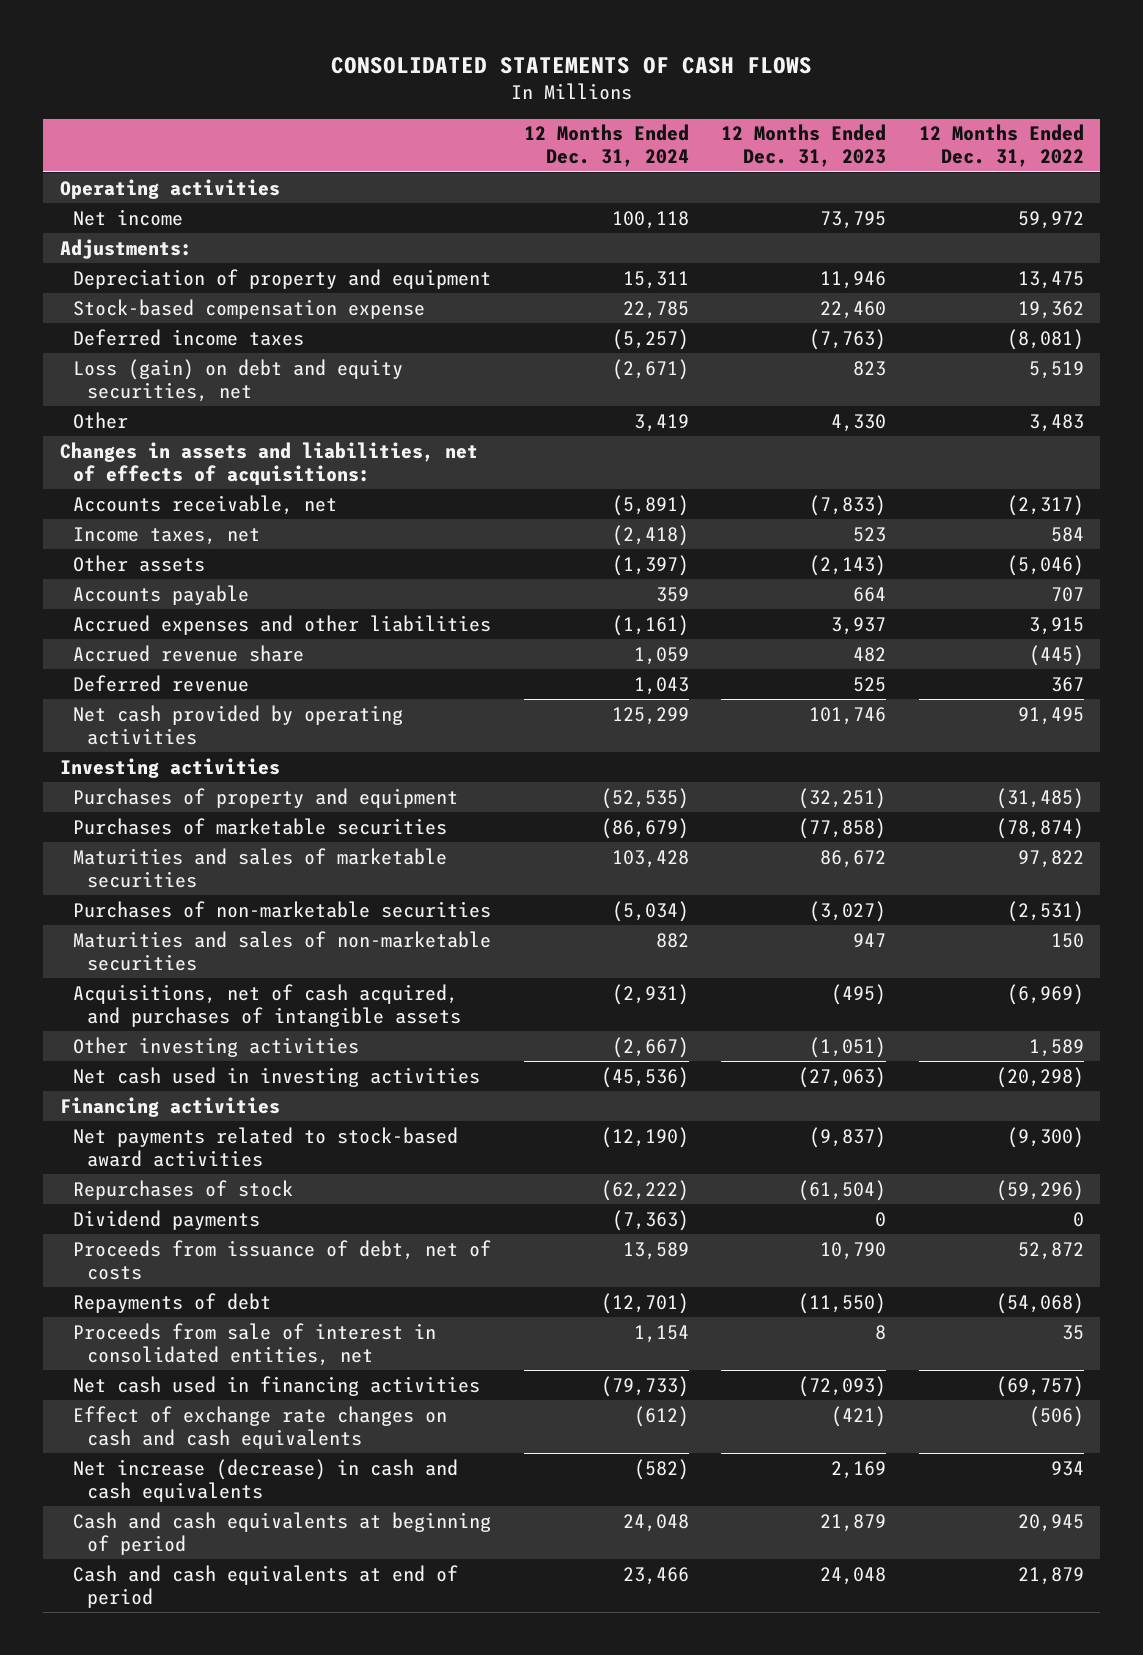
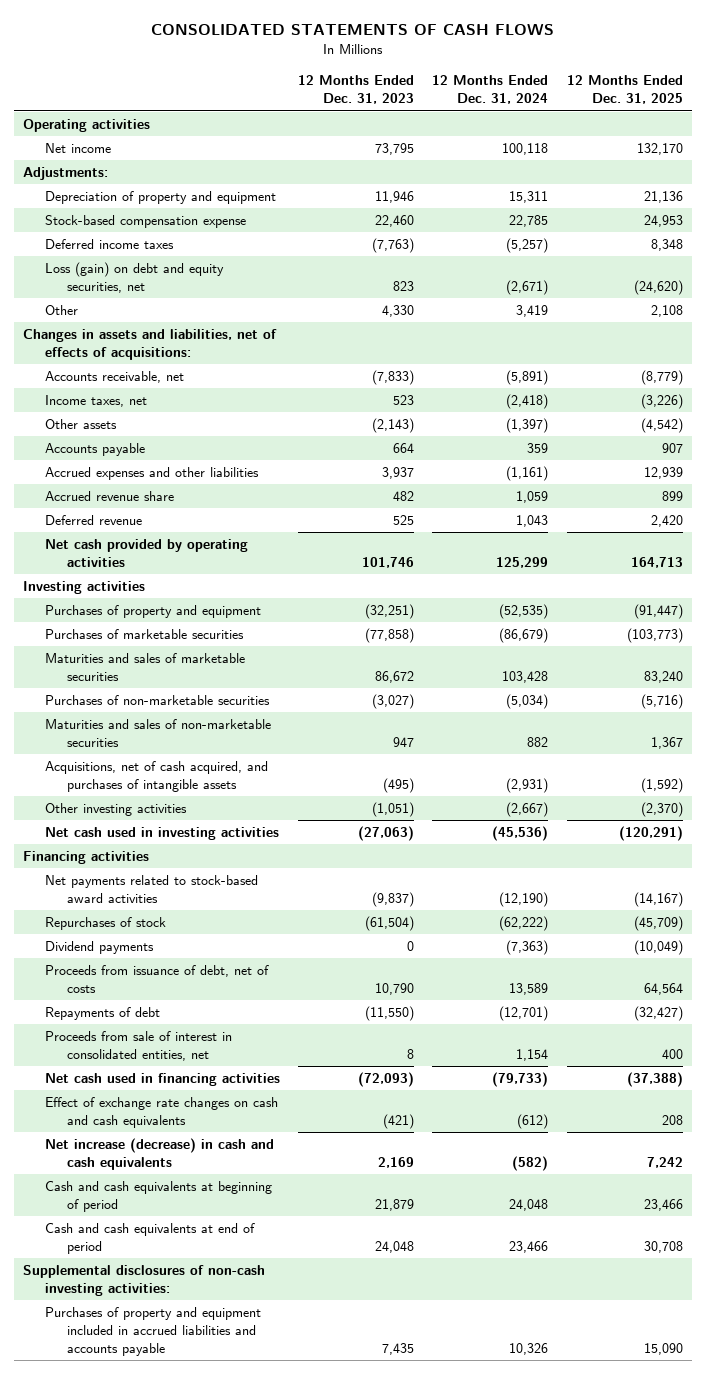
[918,124,1084,168] 12 Months Ended Dec. 31, 2022 -> none
none -> [566,75,683,105] 12 Months Ended Dec. 31, 2025
none -> [22,1265,265,1297] Supplemental disclosures of non-cash investing activities:
none -> [44,1307,261,1356] Purchases of property and equipment included in accrued liabilities and accounts payable

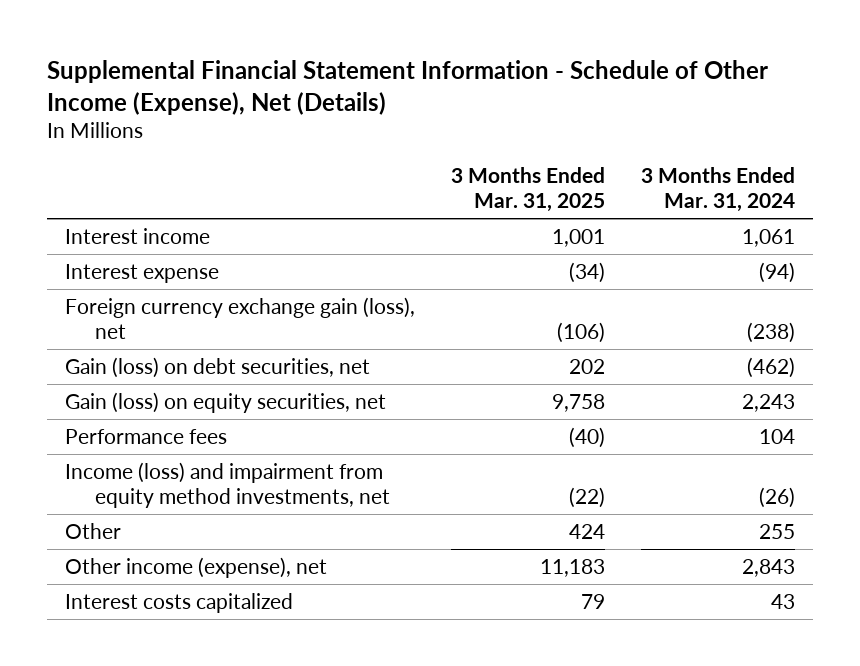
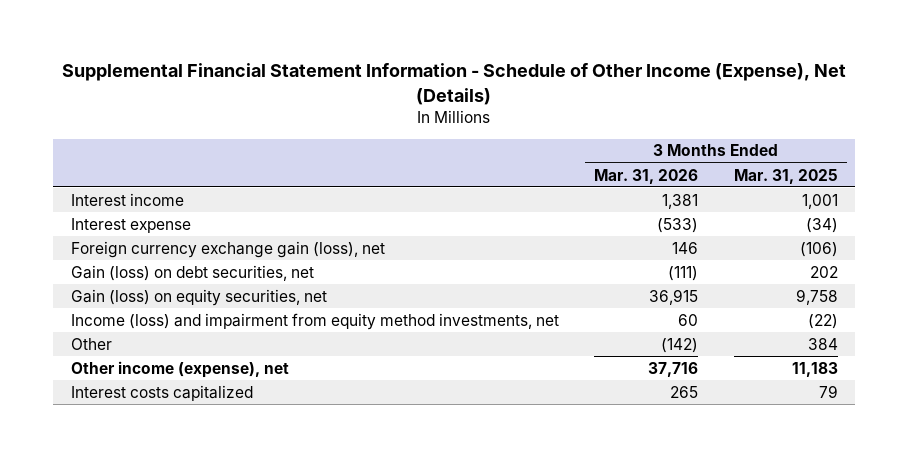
[641,167,796,212] 3 Months Ended Mar. 31, 2024 -> none
none -> [594,168,699,184] Mar. 31, 2026
[65,429,228,445] Performance fees -> none
[569,524,606,540] 424 -> [807,337,838,350] 384

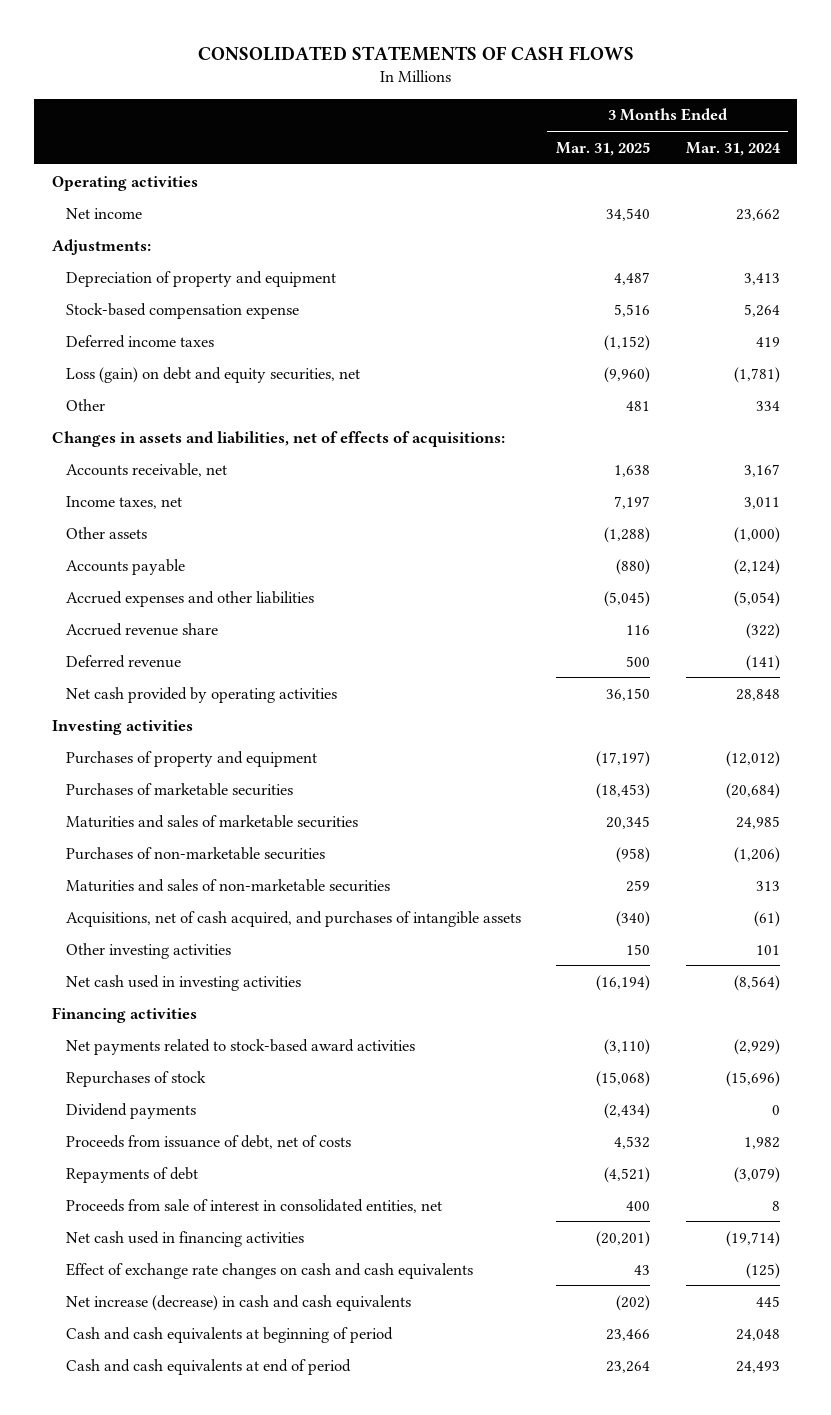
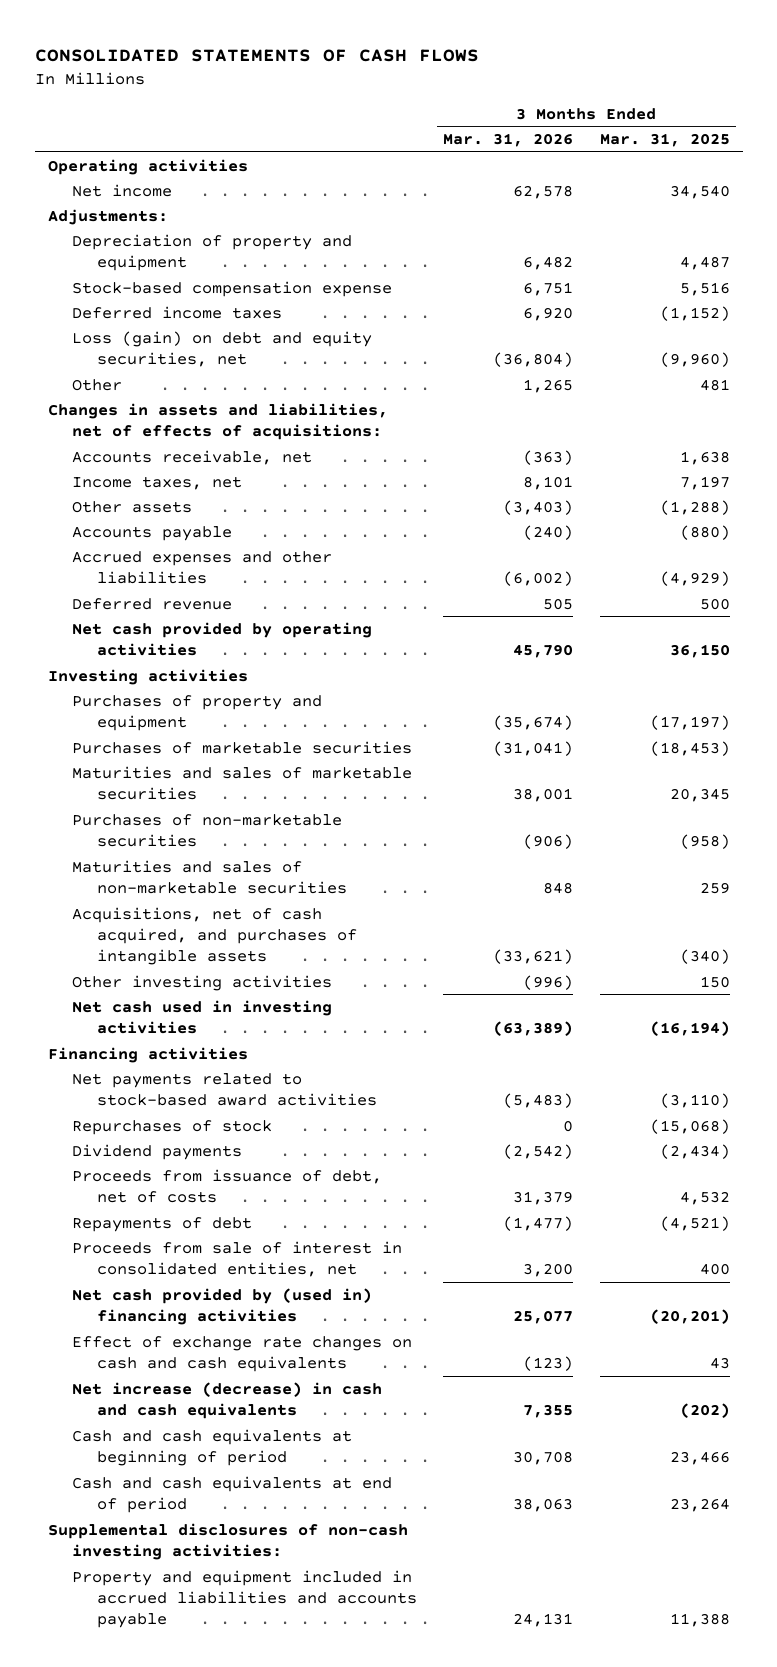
[685,141,781,156] Mar. 31, 2024 -> none
none -> [443,133,574,148] Mar. 31, 2026
[65,622,218,636] Accrued revenue share -> none
[604,590,651,607] (5,045) -> [659,570,730,586] (4,929)
[65,1230,304,1247] Net cash used in financing activities -> [72,1287,373,1325] Net cash provided by (used in) financing activities
none -> [47,1522,408,1560] Supplemental disclosures of non-cash investing activities:
none -> [72,1569,417,1629] Property and equipment included in accrued liabilities and accounts payable

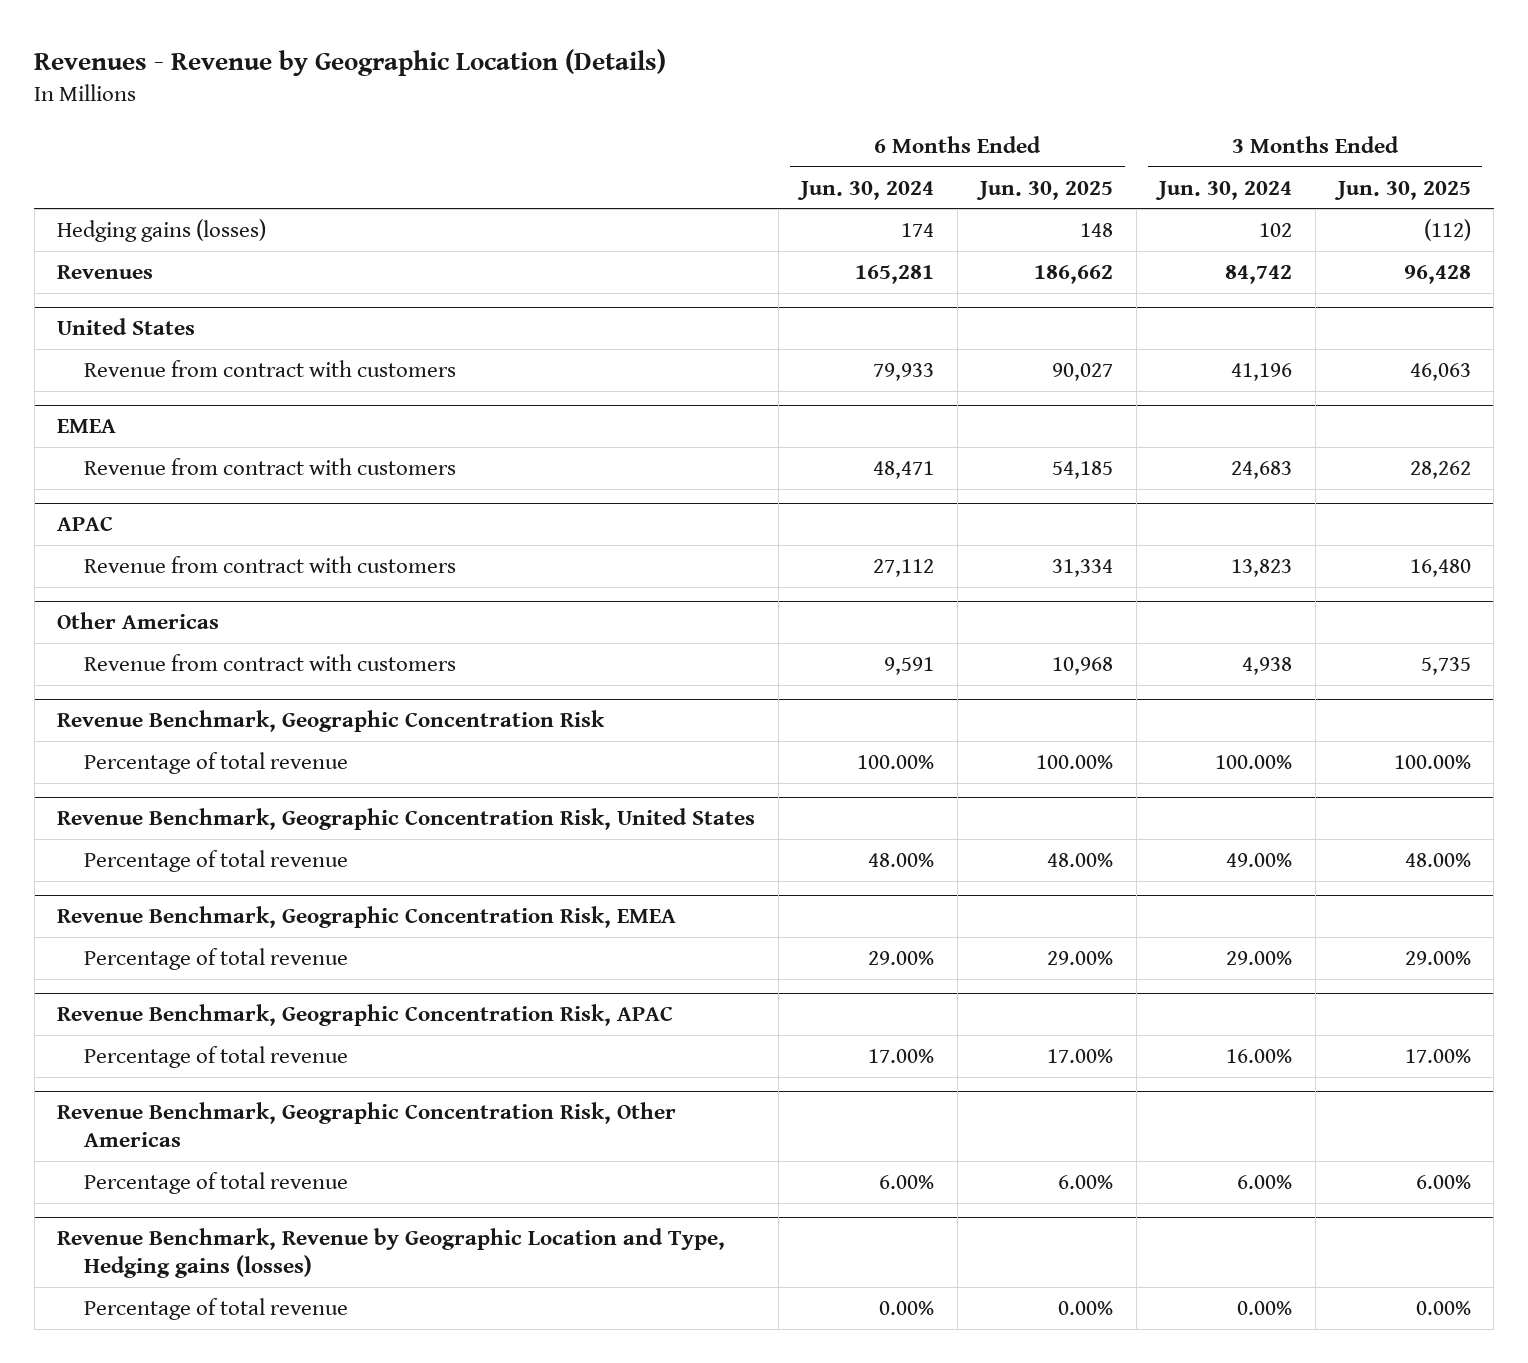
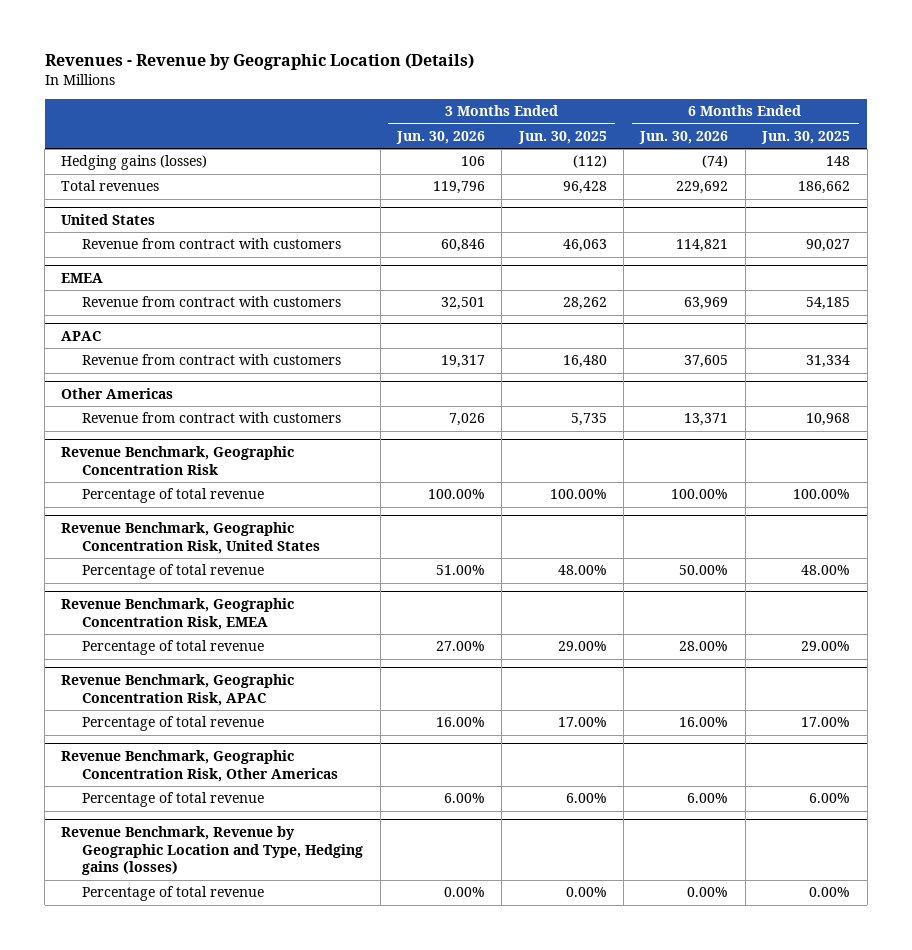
[797,180,935,200] Jun. 30, 2024 -> none
[1155,180,1293,200] Jun. 30, 2024 -> none
none -> [395,130,485,144] Jun. 30, 2026
none -> [639,130,729,144] Jun. 30, 2026
[57,265,154,280] Revenues -> [61,180,160,192] Total revenues

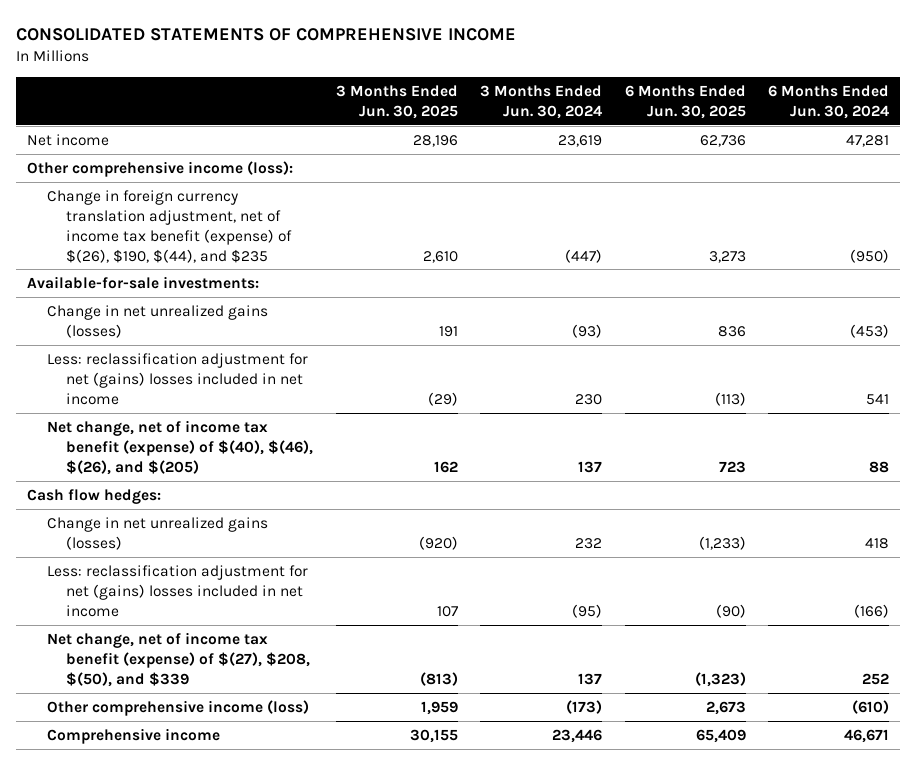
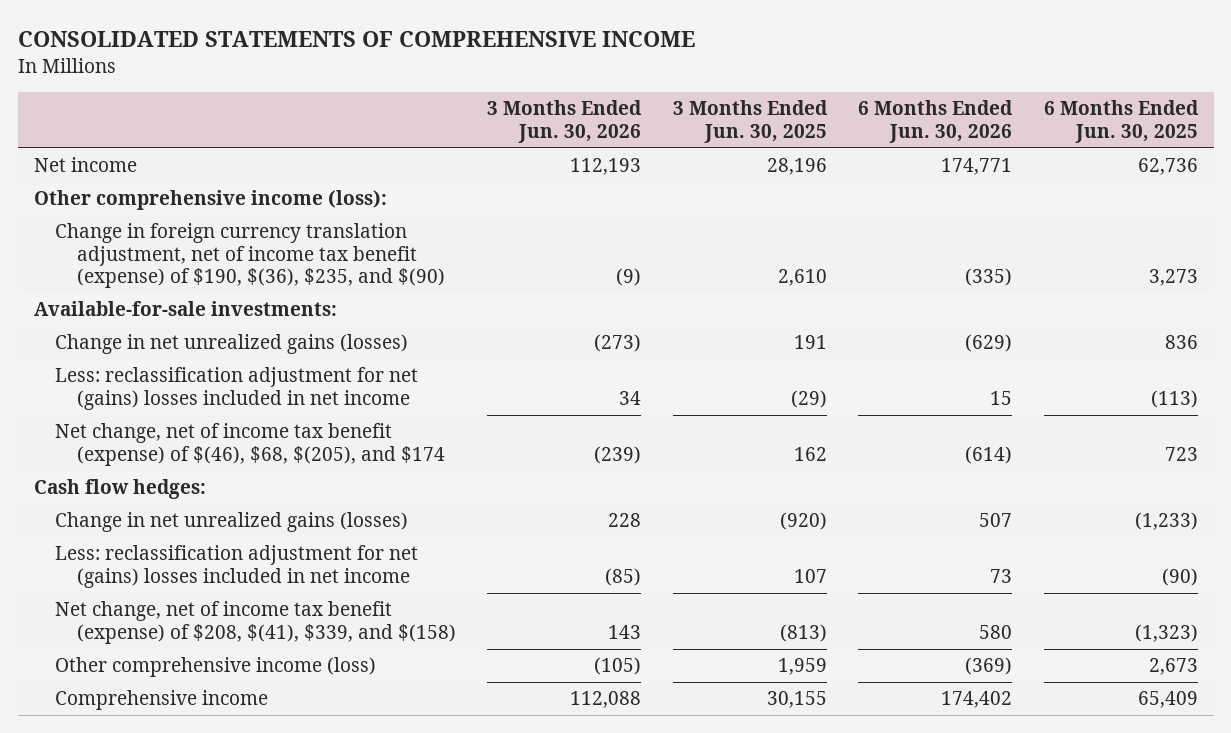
[480,84,603,119] 3 Months Ended Jun. 30, 2024 -> none
[768,84,890,119] 6 Months Ended Jun. 30, 2024 -> none
none -> [487,100,643,143] 3 Months Ended Jun. 30, 2026
none -> [858,100,1014,143] 6 Months Ended Jun. 30, 2026
[46,189,293,263] Change in foreign currency translation adjustment, net of income tax benefit (expense) of $(26), $190, $(44), and $235 -> [55,223,445,289] Change in foreign currency translation adjustment, net of income tax benefit (expense) of $190, $(36), $235, and $(90)
[46,419,314,475] Net change, net of income tax benefit (expense) of $(40), $(46), $(26), and $(205) -> [55,423,445,466] Net change, net of income tax benefit (expense) of $(46), $68, $(205), and $174
[46,631,311,687] Net change, net of income tax benefit (expense) of $(27), $208, $(50), and $339 -> [55,601,456,644] Net change, net of income tax benefit (expense) of $208, $(41), $339, and $(158)

